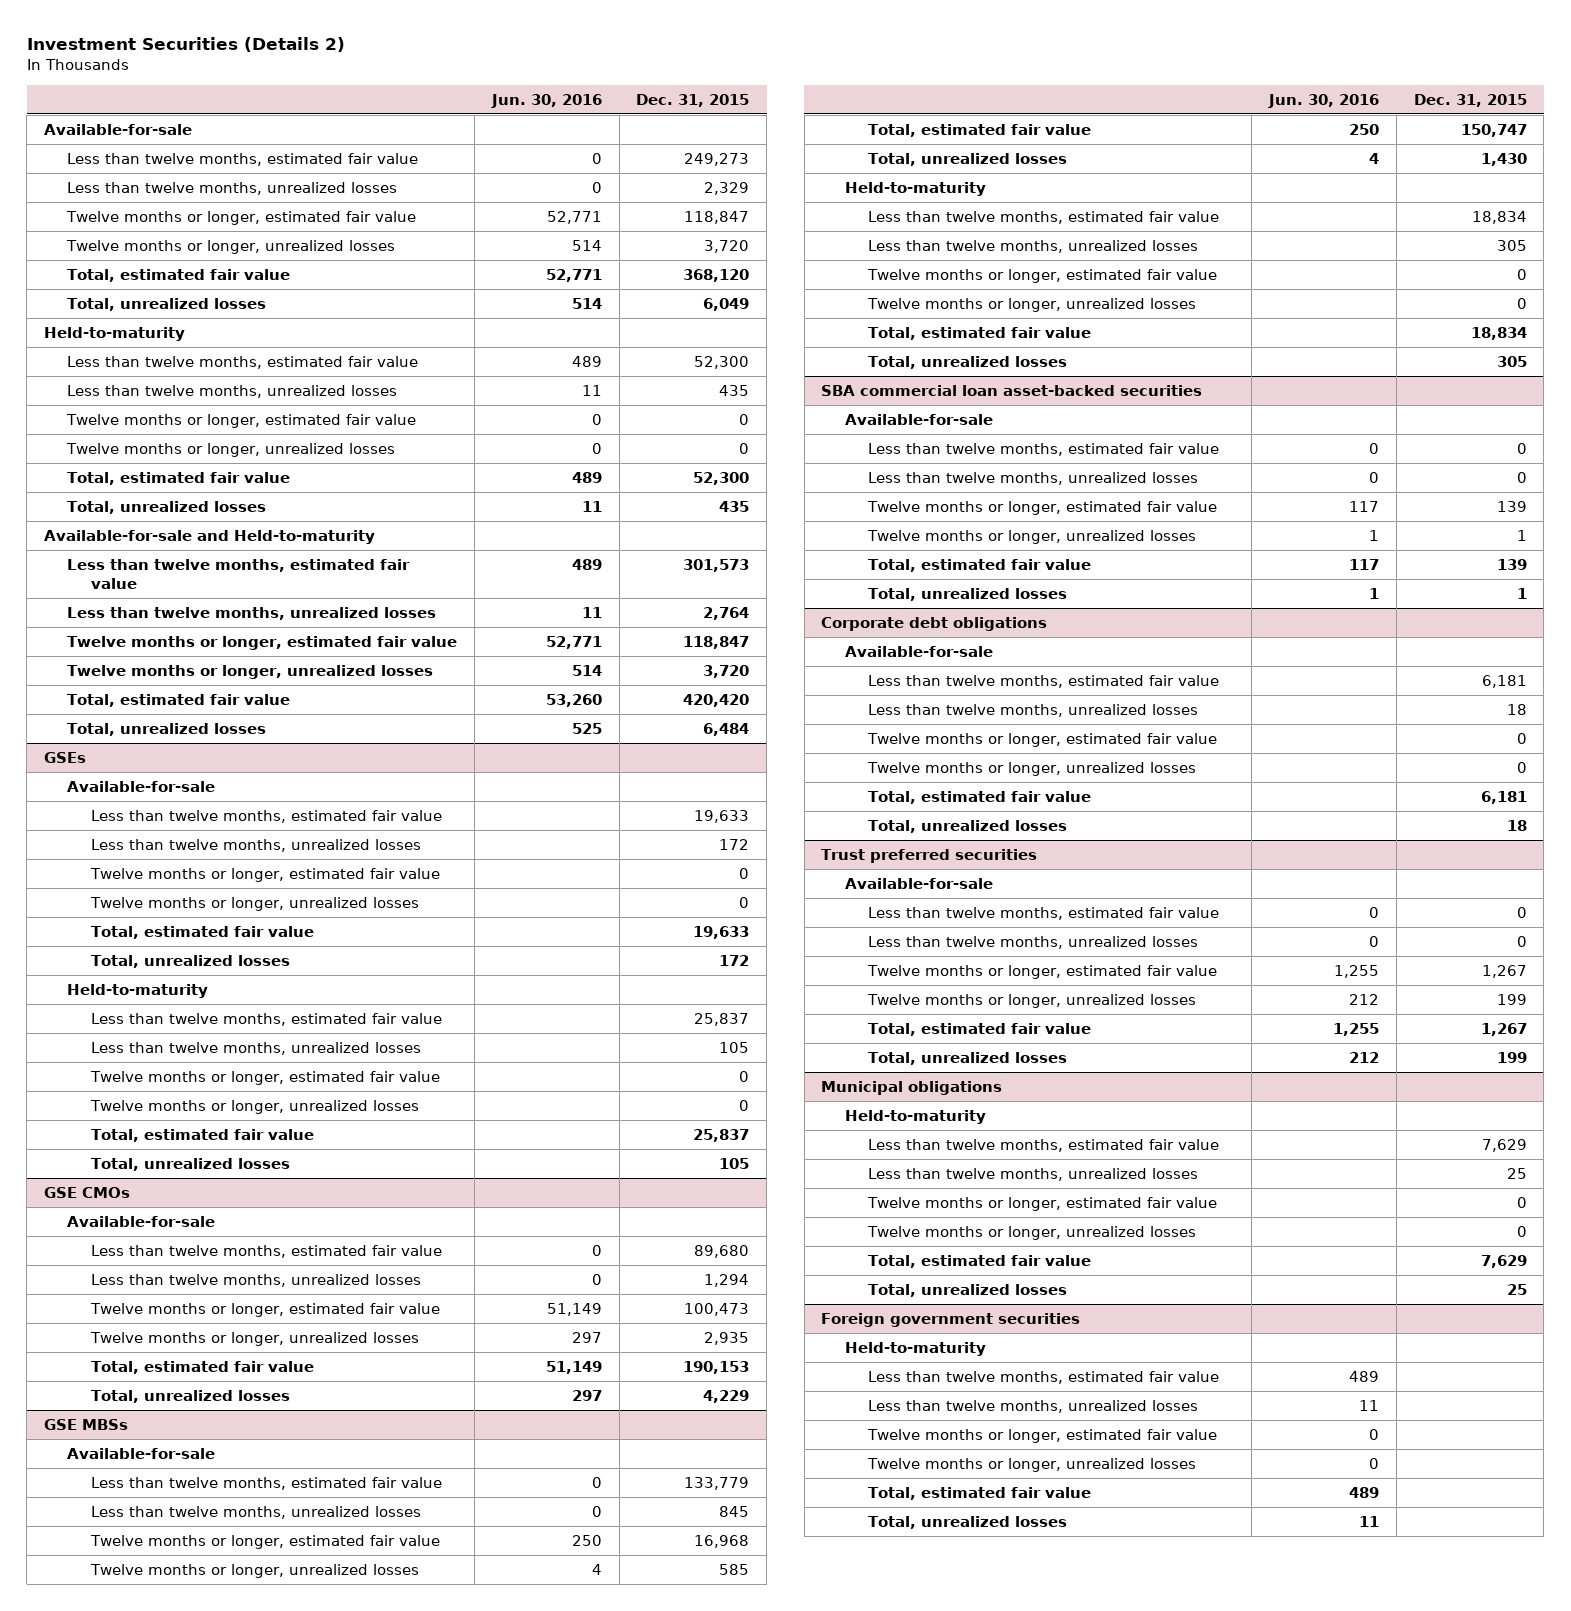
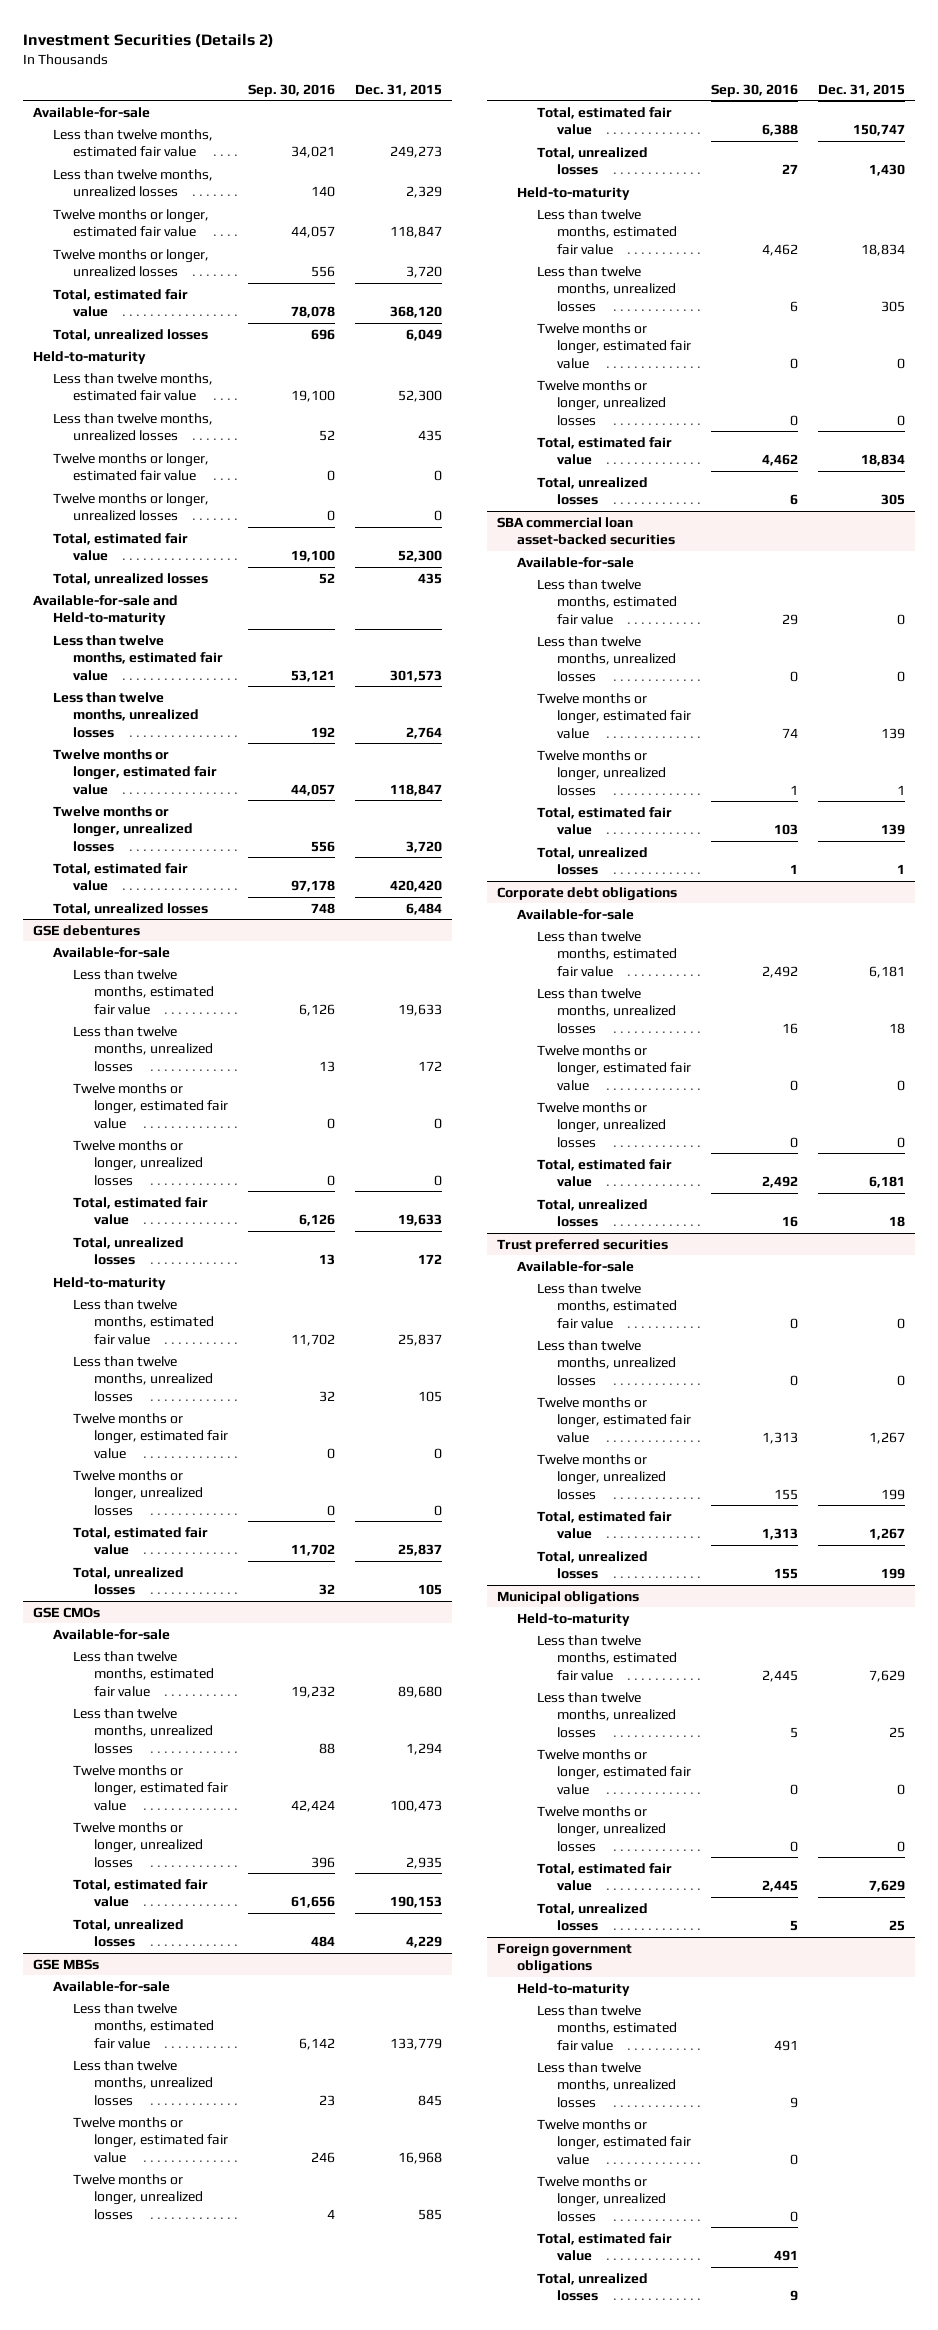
[490,93,602,108] Jun. 30, 2016 -> none
none -> [247,83,335,97] Sep. 30, 2016
[44,751,87,763] GSEs -> [33,924,141,936] GSE debentures
[821,1312,1081,1327] Foreign government securities -> [496,1942,632,1975] Foreign government obligations

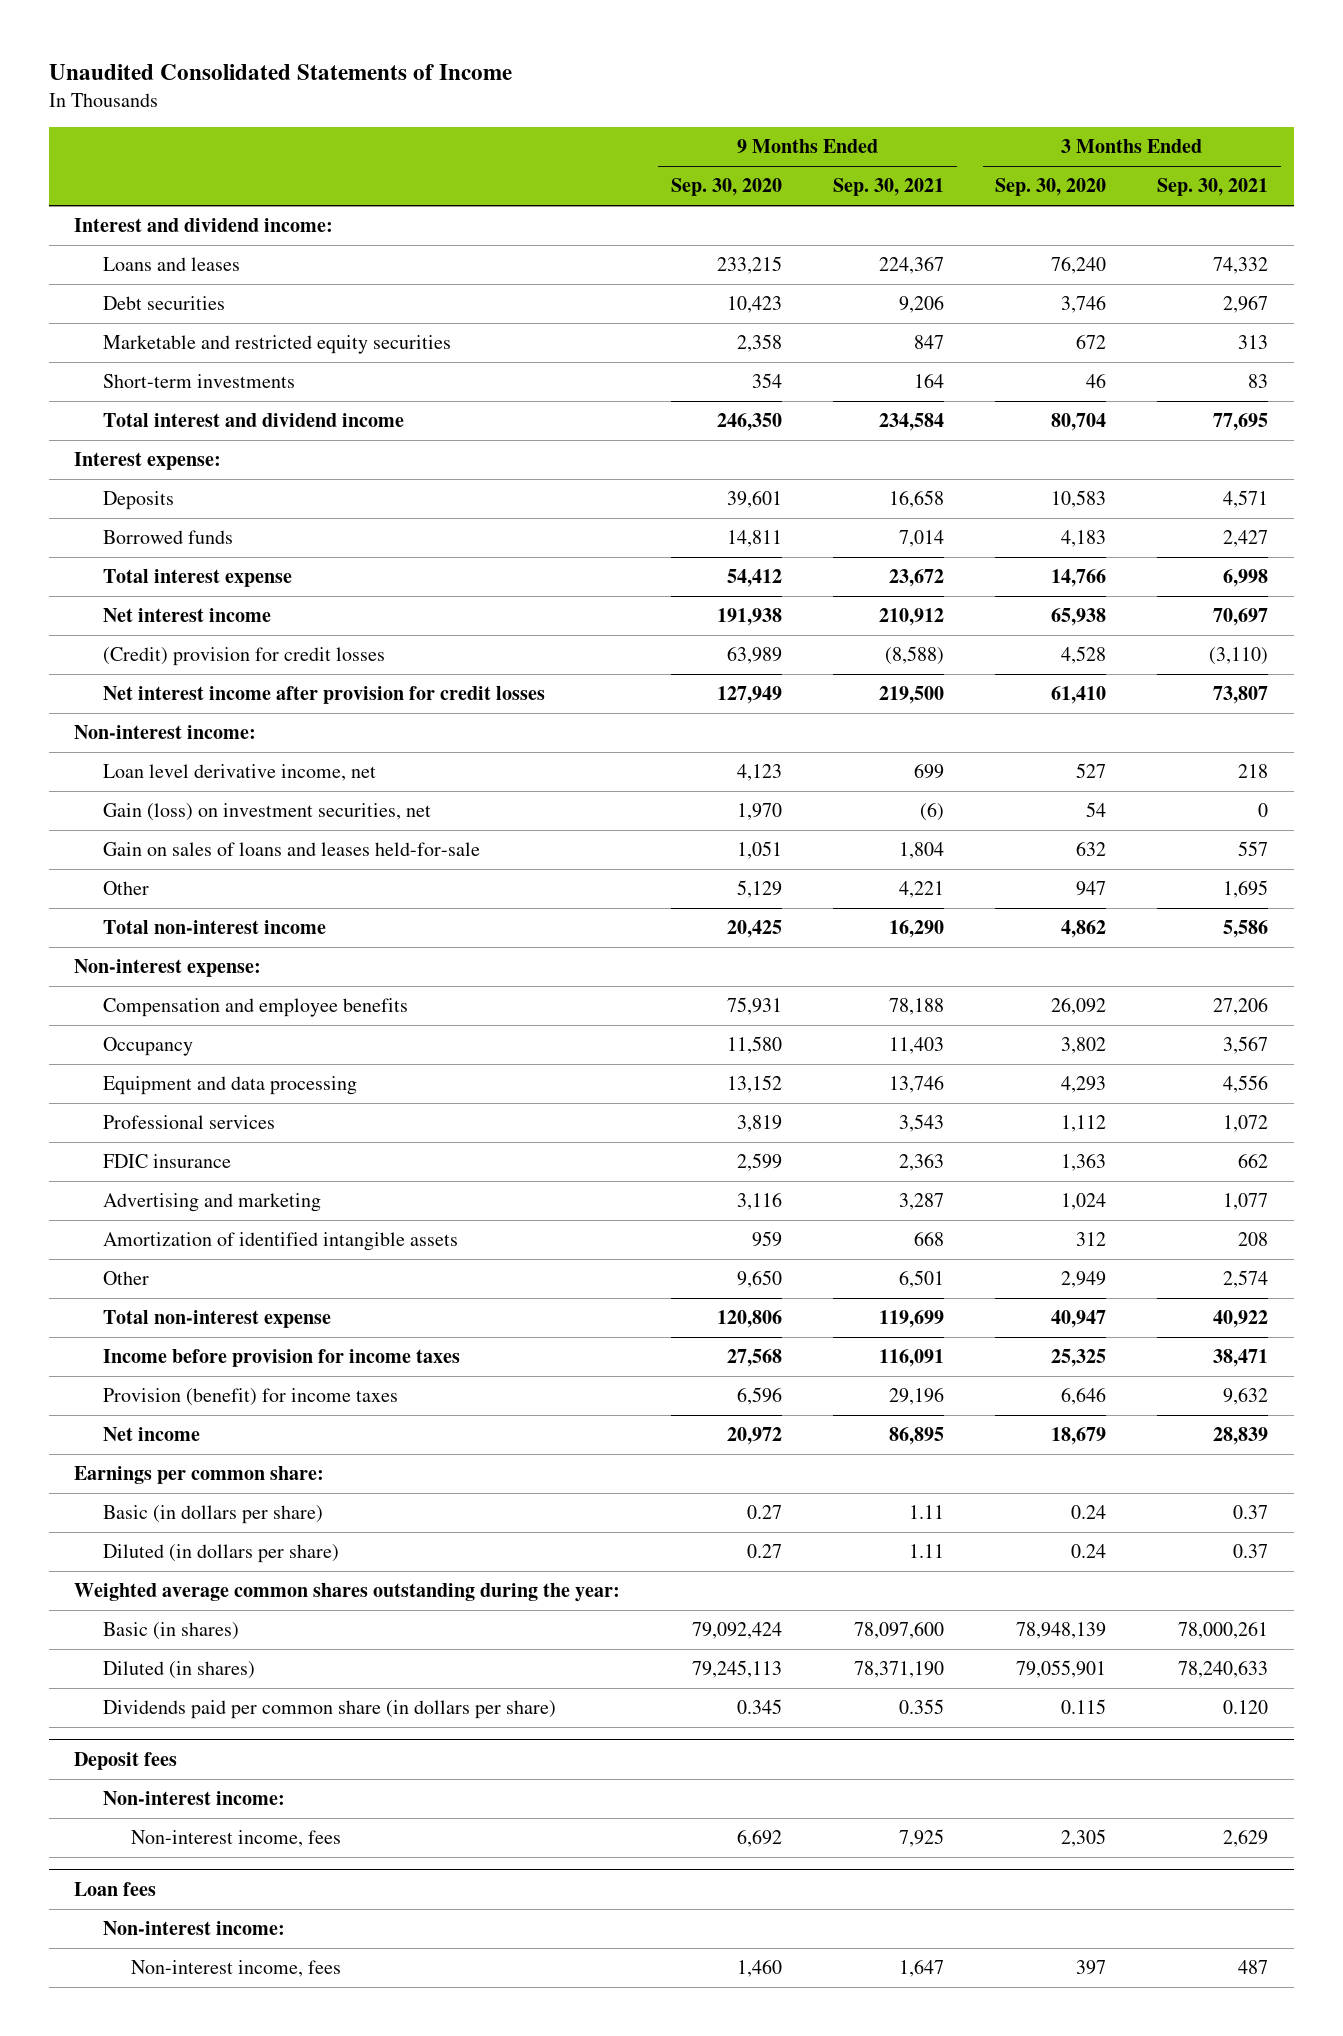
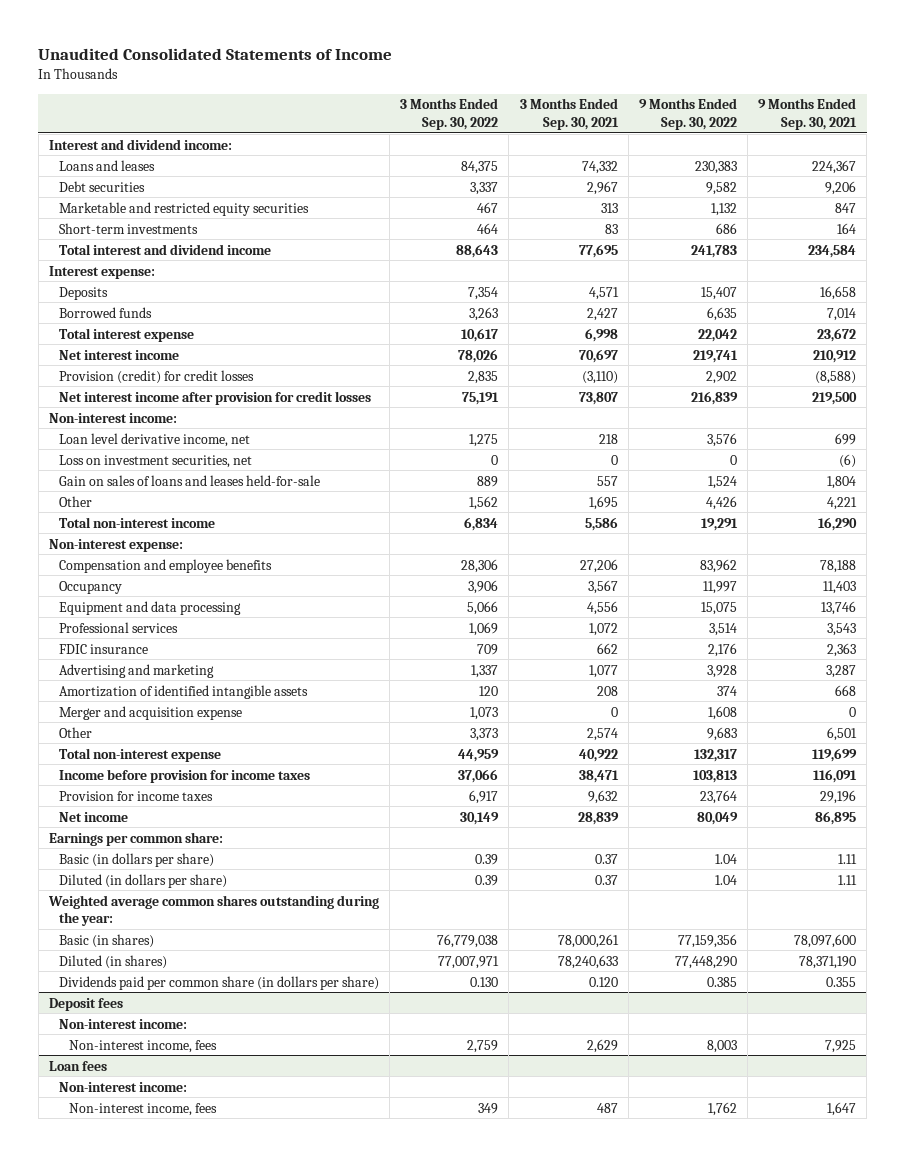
[671,178,783,197] Sep. 30, 2020 -> none
[995,178,1107,197] Sep. 30, 2020 -> none
none -> [400,98,499,131] 3 Months Ended Sep. 30, 2022
none -> [638,98,737,131] 9 Months Ended Sep. 30, 2022
[102,647,385,667] (Credit) provision for credit losses -> [58,369,254,384] Provision (credit) for credit losses
[102,803,431,822] Gain (loss) on investment securities, net -> [58,454,252,468] Loss on investment securities, net
none -> [58,705,242,720] Merger and acquisition expense
[102,1388,398,1407] Provision (benefit) for income taxes -> [58,790,213,801] Provision for income taxes

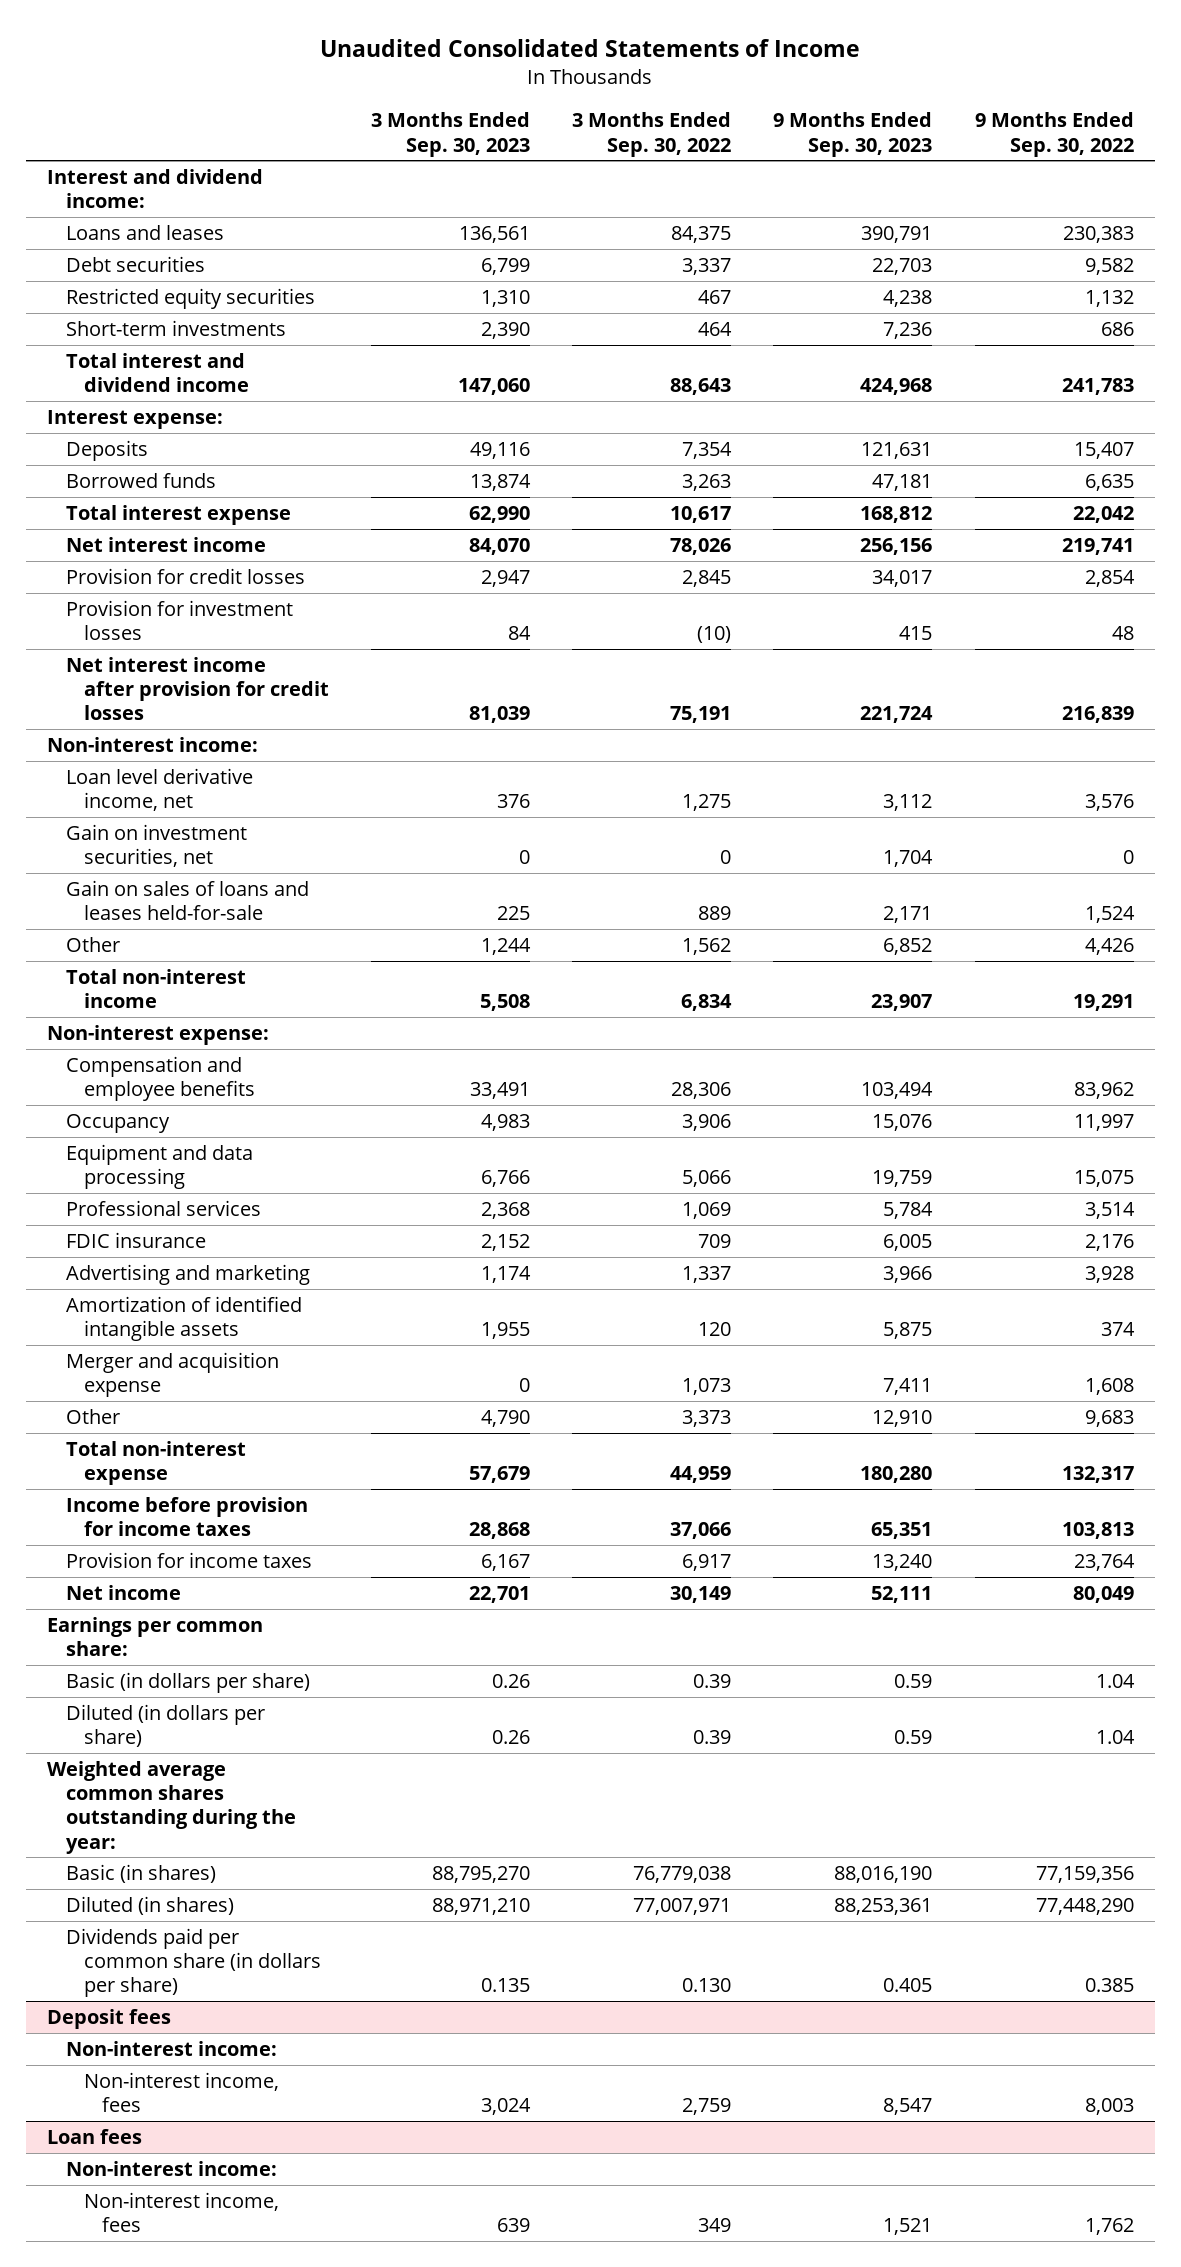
[519,98,619,131] 3 Months Ended Sep. 30, 2021 -> none
[758,98,858,131] 9 Months Ended Sep. 30, 2021 -> none
none -> [371,112,531,157] 3 Months Ended Sep. 30, 2023
none -> [773,112,933,157] 9 Months Ended Sep. 30, 2023
[58,201,309,216] Marketable and restricted equity securities -> [65,288,315,310] Restricted equity securities
[58,369,254,384] Provision (credit) for credit losses -> [65,568,305,585] Provision for credit losses
[468,370,499,384] 2,835 -> [682,570,732,588] 2,845
[705,370,737,384] 2,902 -> [1084,570,1135,588] 2,854
none -> [65,600,293,641] Provision for investment losses
[58,454,252,468] Loss on investment securities, net -> [65,824,247,868] Gain on investment securities, net

